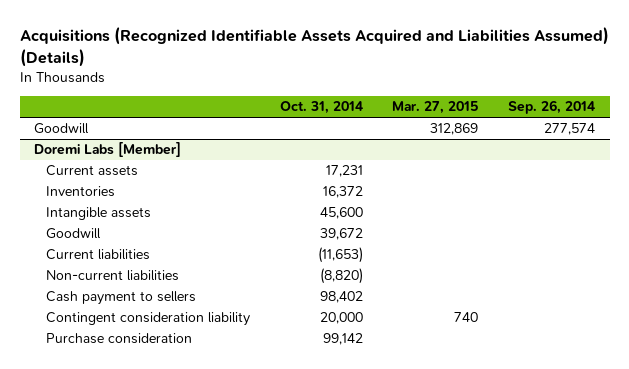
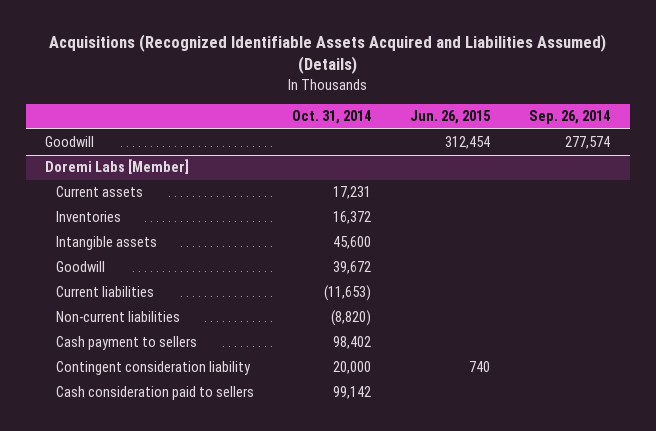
[392,101,479,115] Mar. 27, 2015 -> none
none -> [410,110,492,125] Jun. 26, 2015
[46,333,193,345] Purchase consideration -> [55,386,254,401] Cash consideration paid to sellers

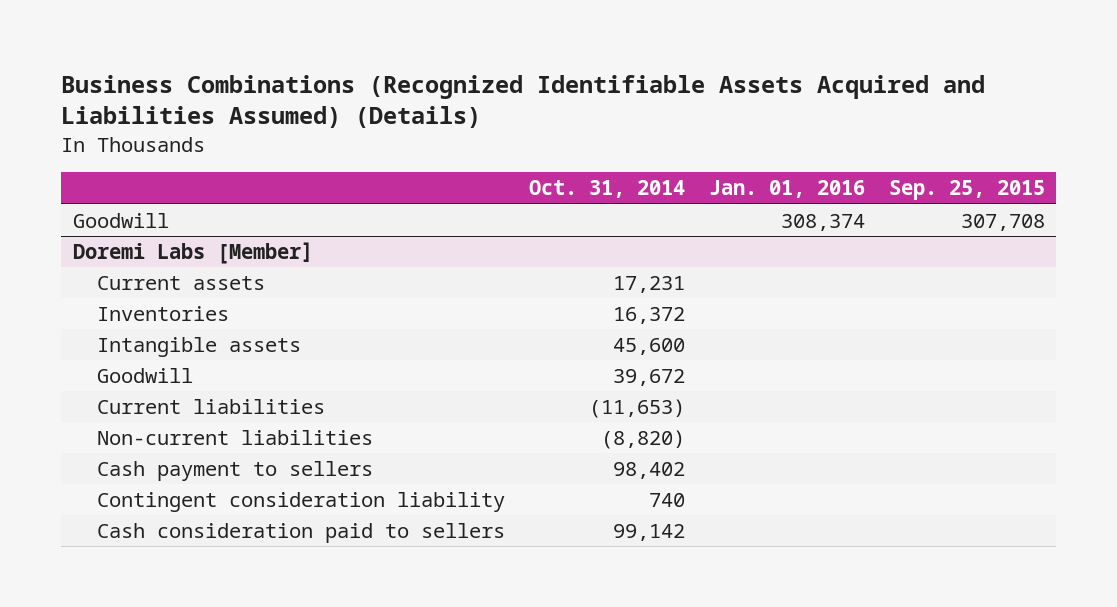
[48,34,606,75] Acquisitions (Recognized Identifiable Assets Acquired and Liabilities Assumed) (Details) -> [60,74,985,129] Business Combinations (Recognized Identifiable Assets Acquired and Liabilities Assumed) (Details)
[410,110,492,125] Jun. 26, 2015 -> none
[529,110,611,125] Sep. 26, 2014 -> none
none -> [708,180,865,199] Jan. 01, 2016
none -> [888,180,1045,201] Sep. 25, 2015
[333,361,372,375] 20,000 -> [649,493,686,508] 740

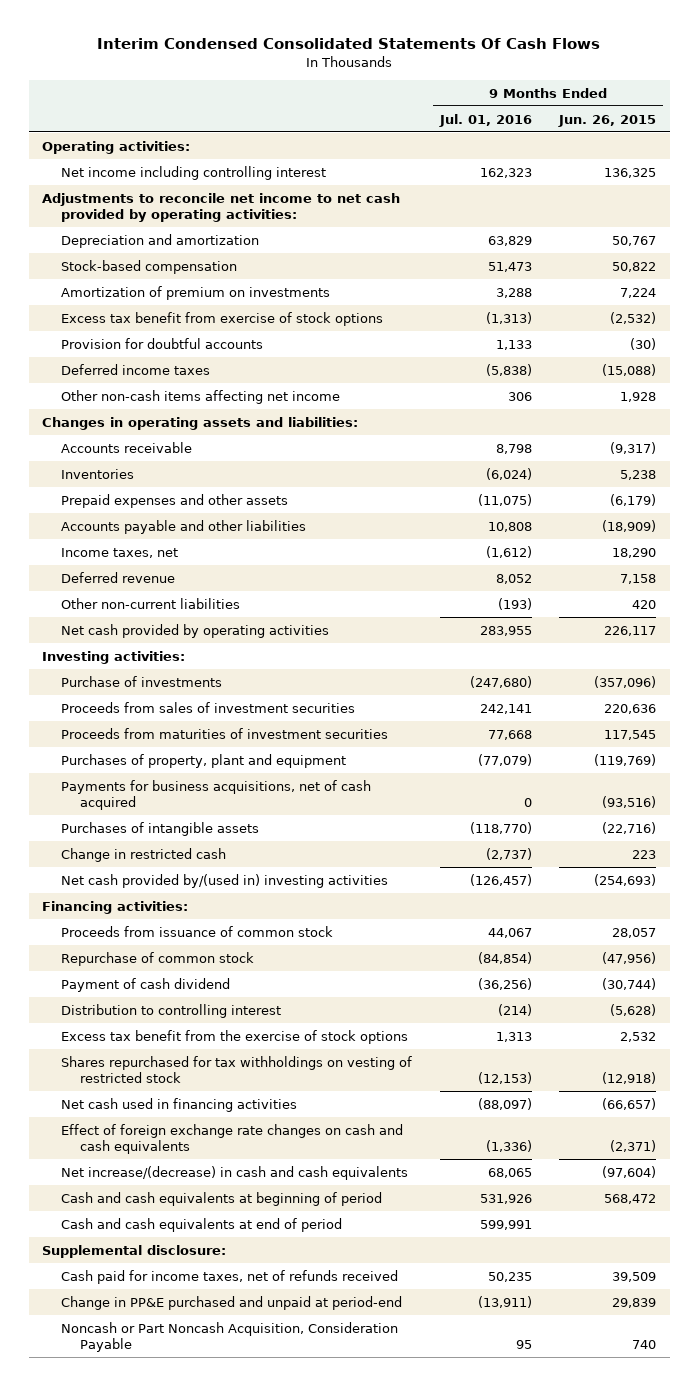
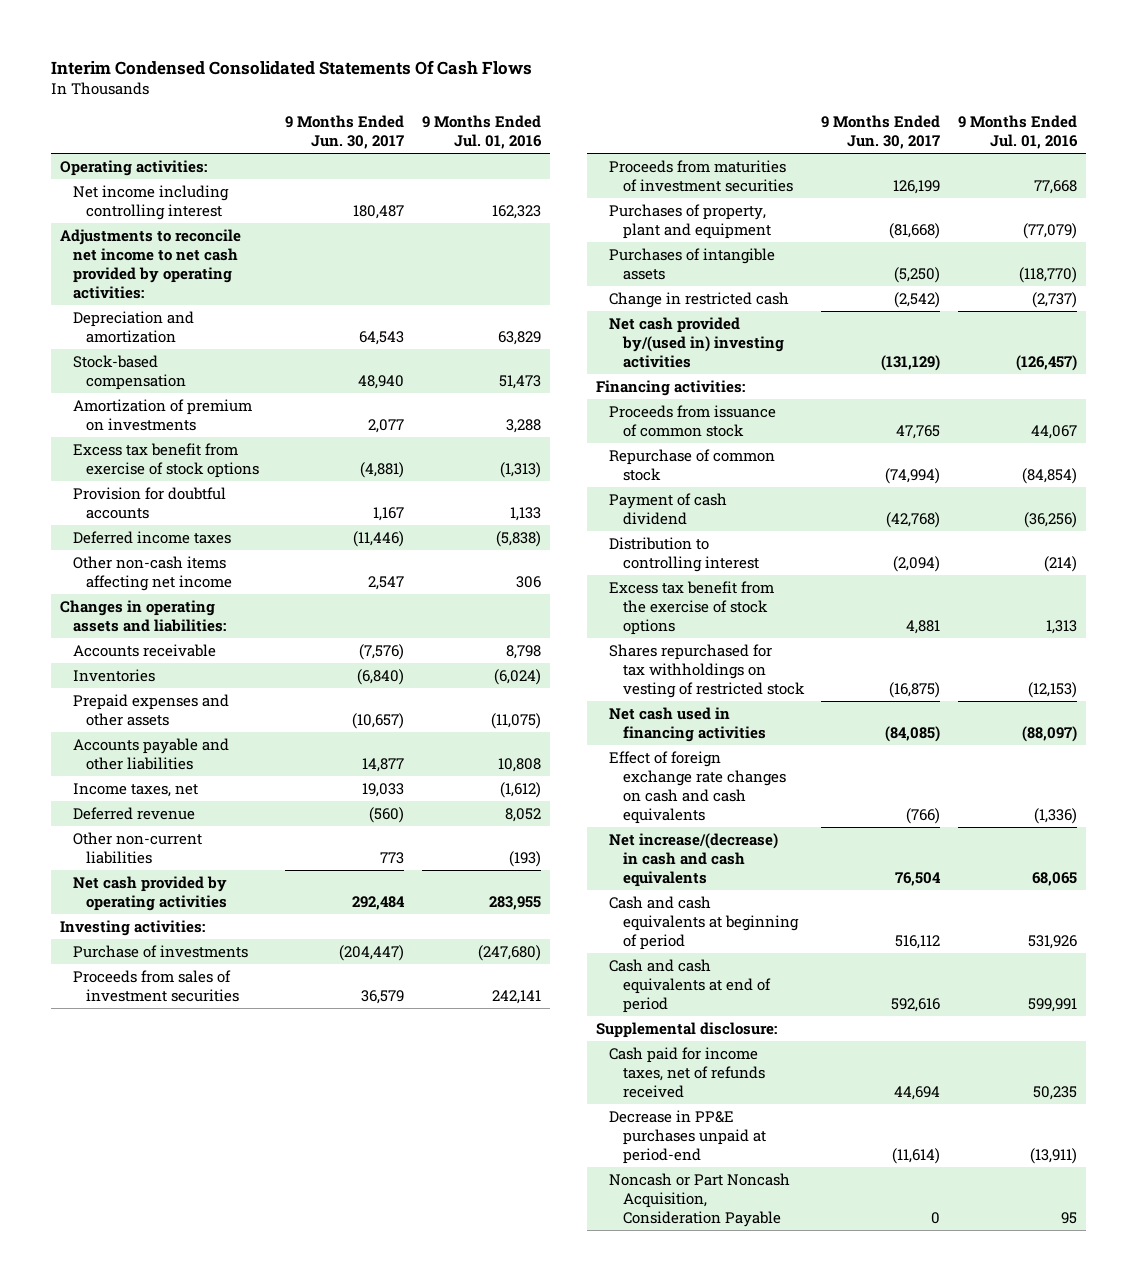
[557,114,656,127] Jun. 26, 2015 -> none
none -> [285,115,405,150] 9 Months Ended Jun. 30, 2017
[61,779,372,810] Payments for business acquisitions, net of cash acquired -> none
[61,1295,403,1310] Change in PP&E purchased and unpaid at period-end -> [609,1109,766,1165] Decrease in PP&E purchases unpaid at period-end

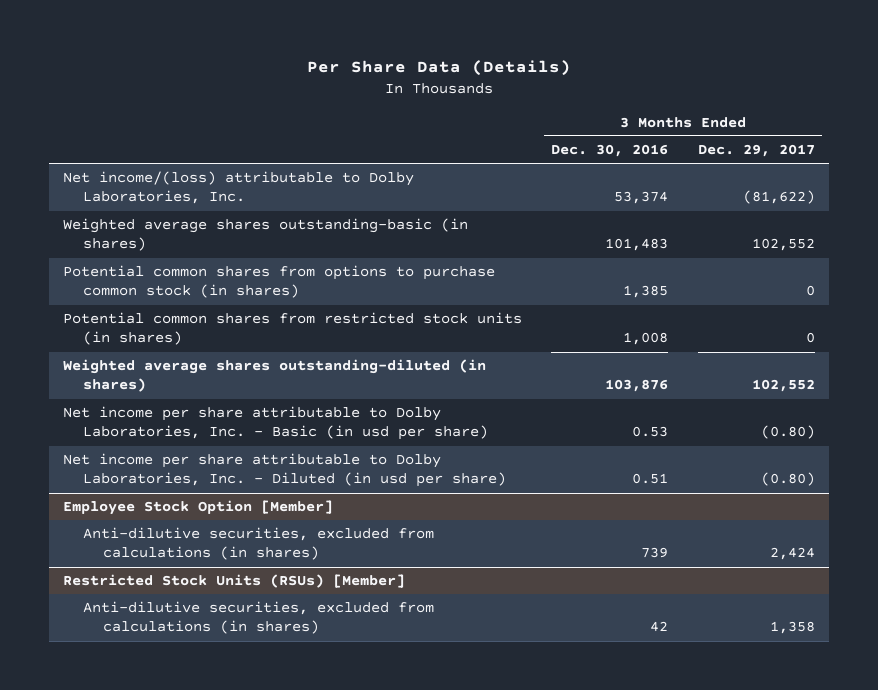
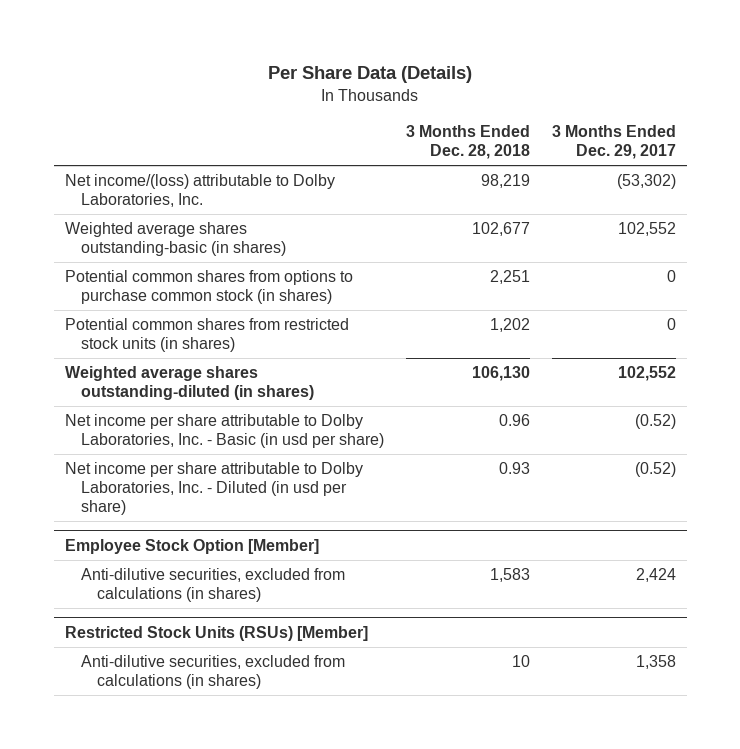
[551,143,669,157] Dec. 30, 2016 -> none
none -> [405,125,530,160] 3 Months Ended Dec. 28, 2018
[742,190,815,205] (81,622) -> [616,174,676,190] (53,302)
[760,425,815,440] (0.80) -> [634,414,676,430] (0.52)
[760,472,815,487] (0.80) -> [634,462,676,478] (0.52)

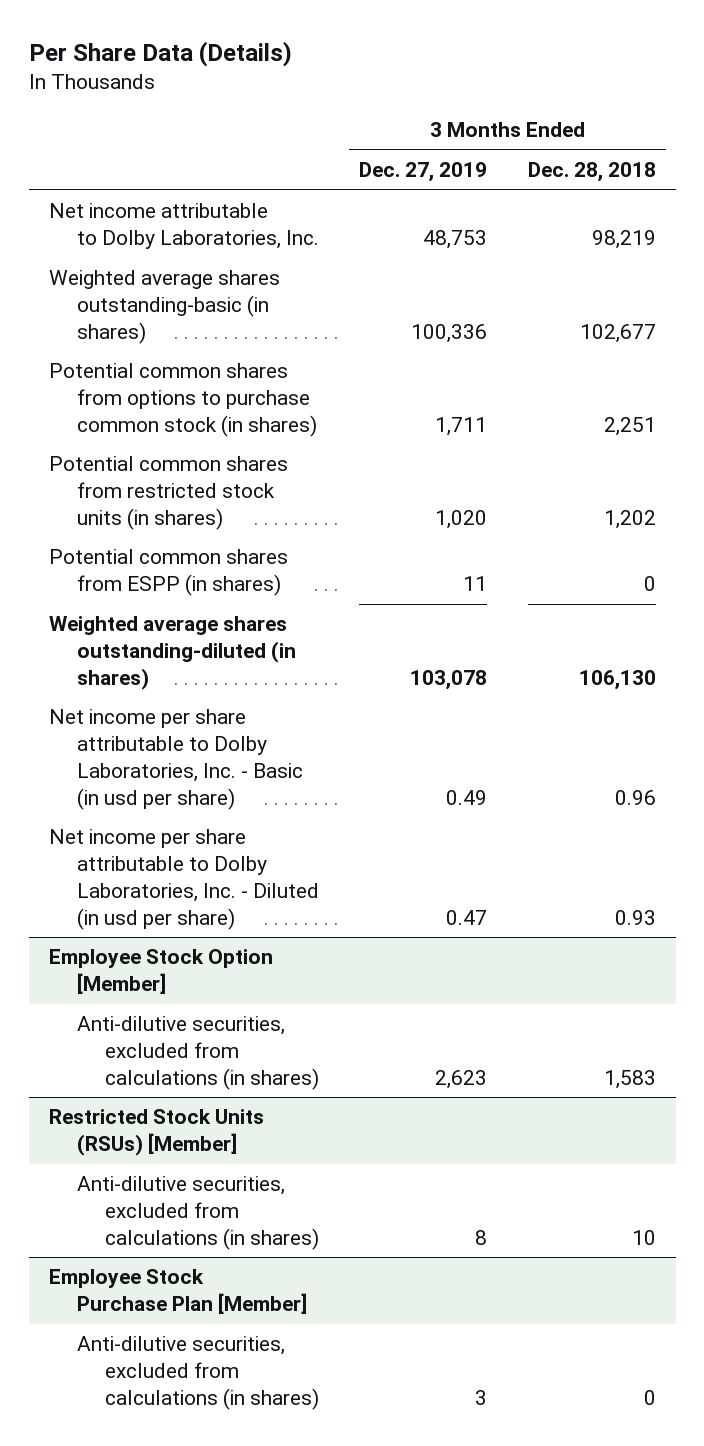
[551,125,676,160] 3 Months Ended Dec. 29, 2017 -> none
none -> [359,162,488,183] Dec. 27, 2019
[64,174,335,208] Net income/(loss) attributable to Dolby Laboratories, Inc. -> [48,203,319,250] Net income attributable to Dolby Laboratories, Inc.
none -> [48,549,288,597] Potential common shares from ESPP (in shares)
none -> [48,1269,307,1315] Employee Stock Purchase Plan [Member]
none -> [76,1336,320,1410] Anti-dilutive securities, excluded from calculations (in shares)

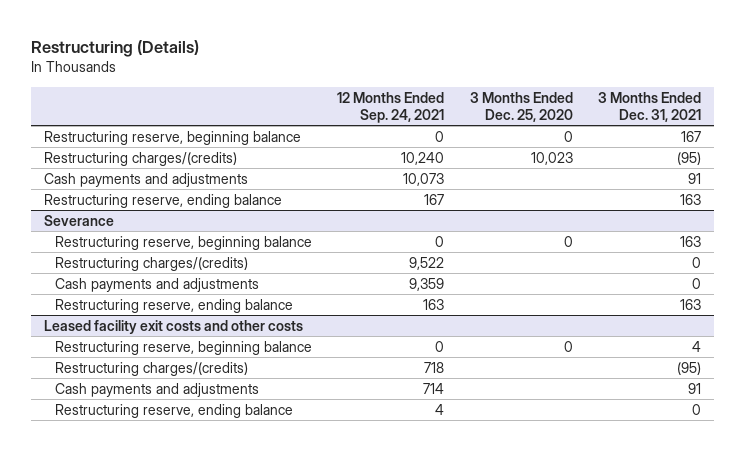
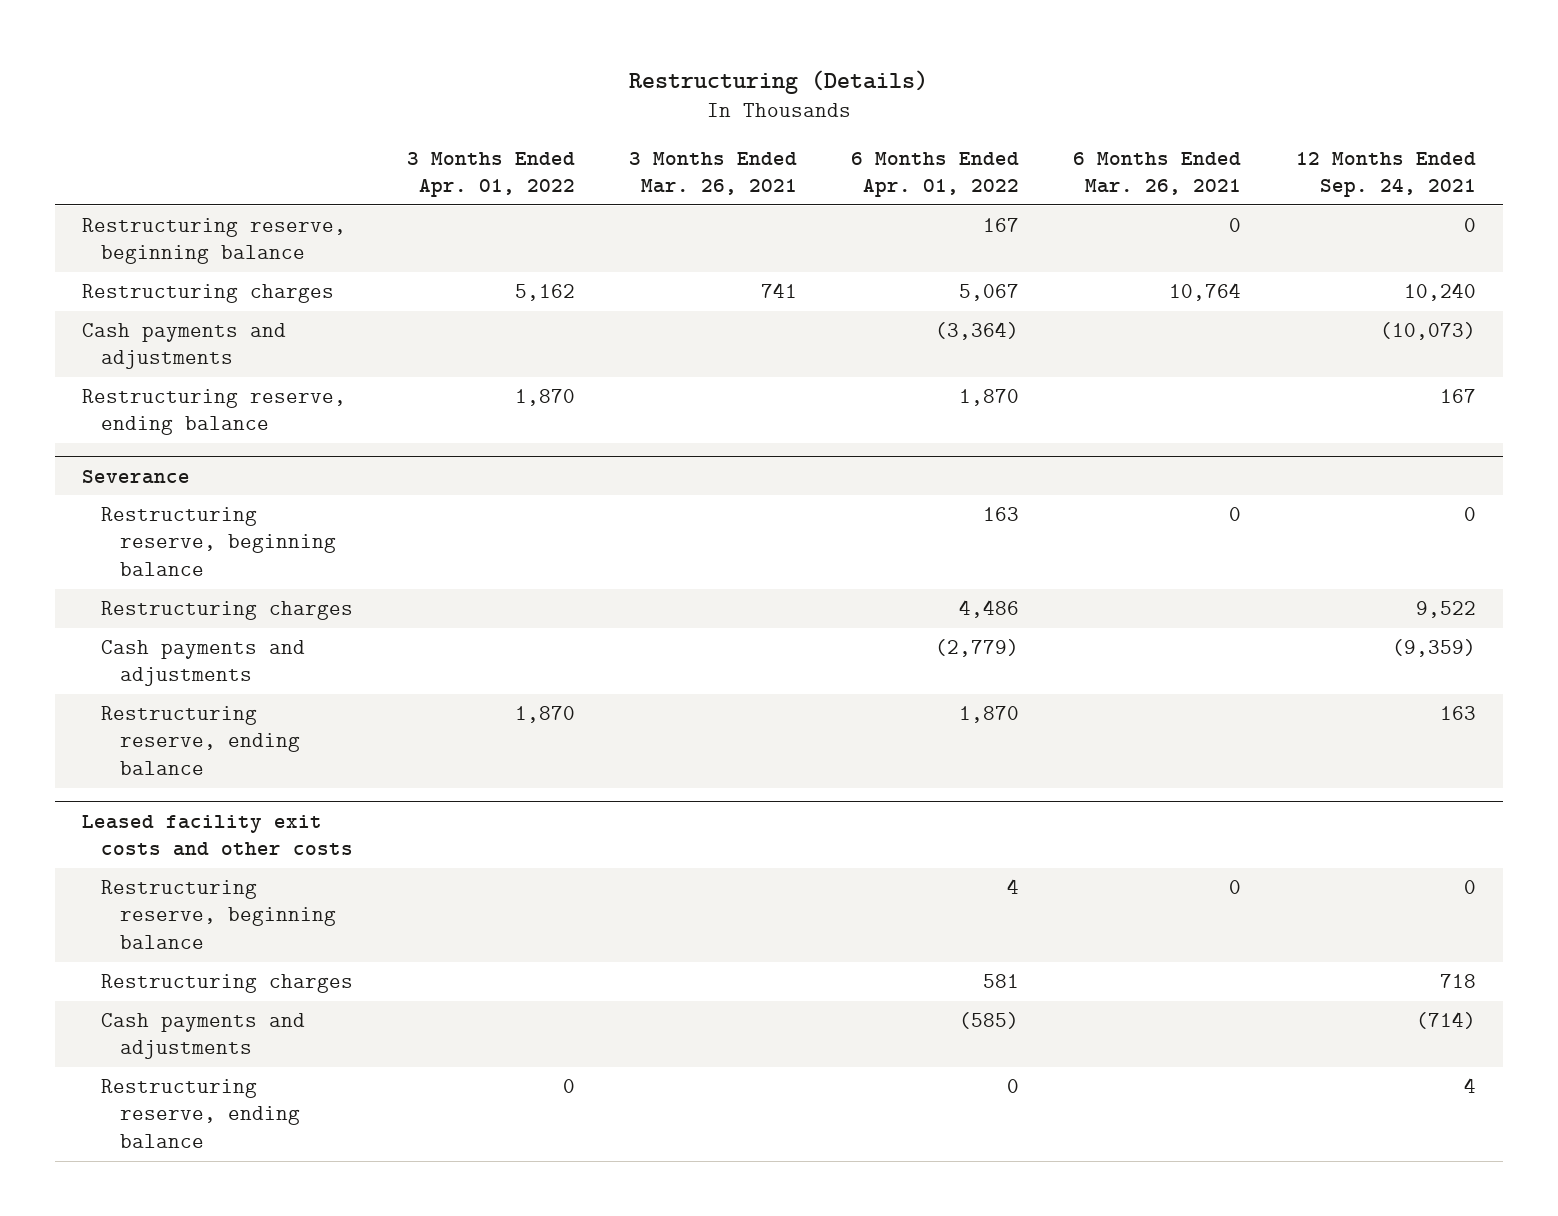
[469,91,573,122] 3 Months Ended Dec. 25, 2020 -> none
[597,91,701,122] 3 Months Ended Dec. 31, 2021 -> none
none -> [407,151,576,198] 3 Months Ended Apr. 01, 2022
none -> [629,151,798,196] 3 Months Ended Mar. 26, 2021
none -> [851,151,1020,198] 6 Months Ended Apr. 01, 2022
none -> [1073,151,1242,196] 6 Months Ended Mar. 26, 2021
[43,151,237,166] Restructuring charges/(credits) -> [82,283,335,303] Restructuring charges
[403,172,445,186] 10,073 -> [1379,321,1476,340] (10,073)
[54,256,248,271] Restructuring charges/(credits) -> [100,600,353,620] Restructuring charges
[409,277,445,291] 9,359 -> [1391,638,1476,657] (9,359)
[54,361,248,376] Restructuring charges/(credits) -> [100,973,353,993] Restructuring charges
[423,382,445,394] 714 -> [1415,1011,1476,1029] (714)

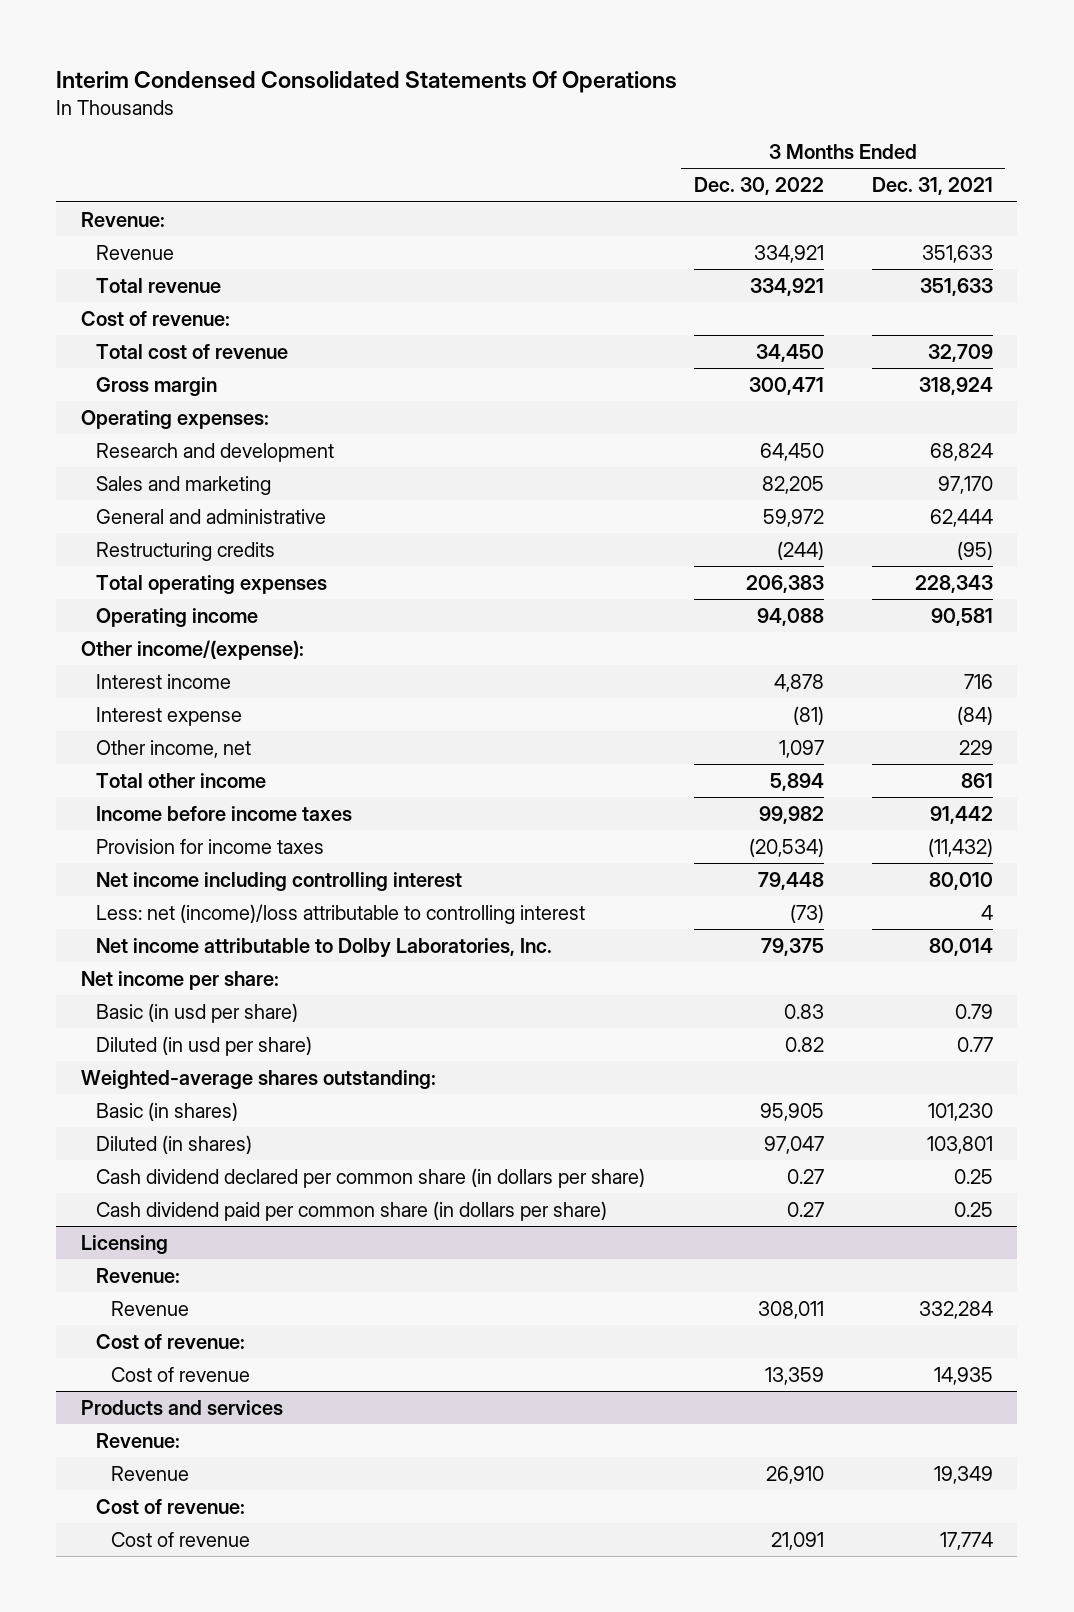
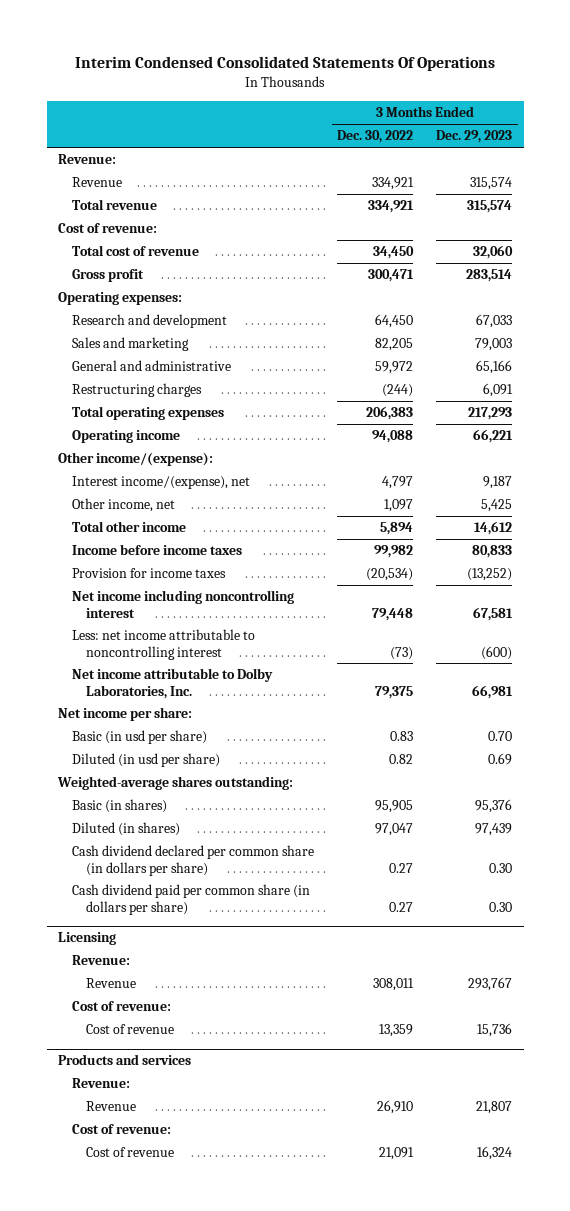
[872,177,994,196] Dec. 31, 2021 -> none
none -> [436,130,513,144] Dec. 29, 2023
[96,376,218,396] Gross margin -> [72,269,145,283] Gross profit
[96,541,276,561] Restructuring credits -> [72,383,203,398] Restructuring charges
[96,706,243,726] Interest expense -> none
[96,673,232,689] Interest income -> [72,476,251,490] Interest income/(expense), net
[773,673,824,692] 4,878 -> [382,476,414,490] 4,797
[96,871,463,891] Net income including controlling interest -> [72,590,295,618] Net income including noncontrolling interest
[96,903,586,924] Less: net (income)/loss attributable to controlling interest -> [72,629,256,660] Less: net income attributable to noncontrolling interest

